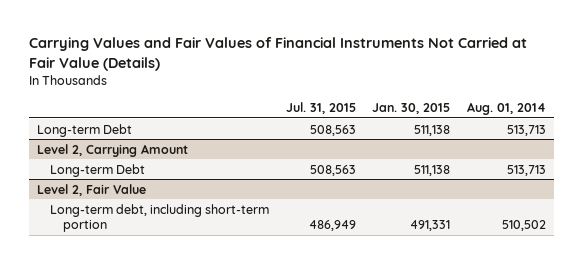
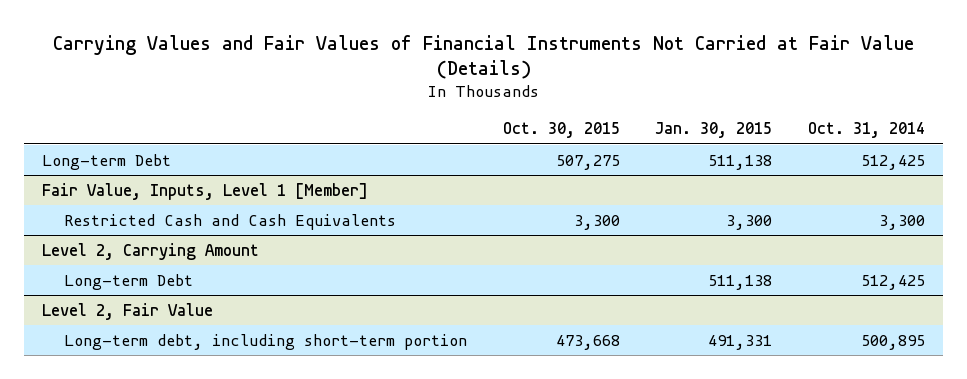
[285,102,356,115] Jul. 31, 2015 -> none
[466,102,546,116] Aug. 01, 2014 -> none
none -> [502,122,620,139] Oct. 30, 2015
none -> [807,122,925,139] Oct. 31, 2014
none -> [42,182,369,200] Fair Value, Inputs, Level 1 [Member]
none -> [63,213,396,230] Restricted Cash and Cash Equivalents

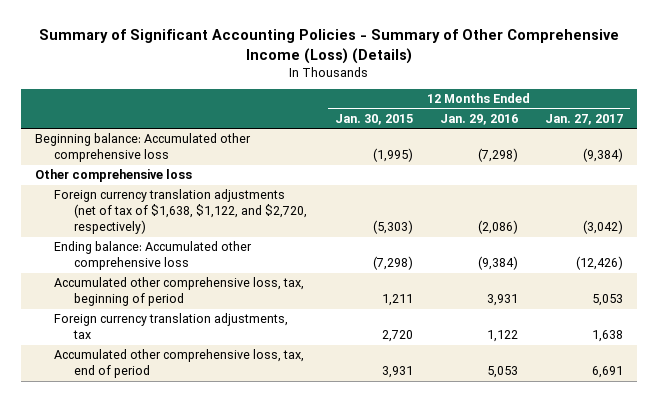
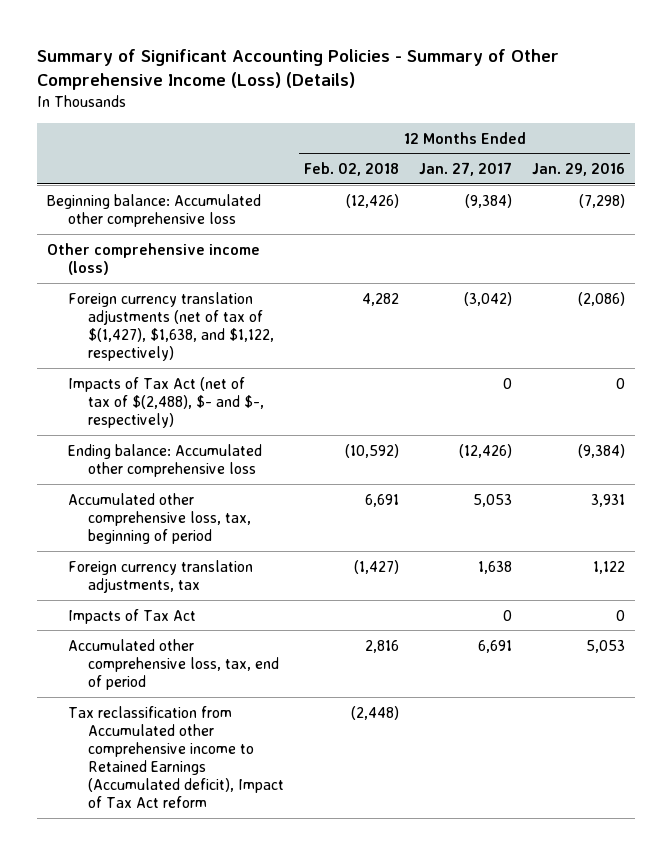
[334,113,413,125] Jan. 30, 2015 -> none
none -> [304,162,400,177] Feb. 02, 2018
[34,169,192,183] Other comprehensive loss -> [47,242,261,275] Other comprehensive income (loss)
[54,189,308,235] Foreign currency translation adjustments (net of tax of $1,638, $1,122, and $2,720, respectively) -> [67,291,275,362] Foreign currency translation adjustments (net of tax of $(1,427), $1,638, and $1,122, respectively)
none -> [67,376,265,428] Impacts of Tax Act (net of tax of $(2,488), $- and $-, respectively)
none -> [67,608,196,624] Impacts of Tax Act
none -> [67,705,285,809] Tax reclassification from Accumulated other comprehensive income to Retained Earnings (Accumulated deficit), Impact of Tax Act reform

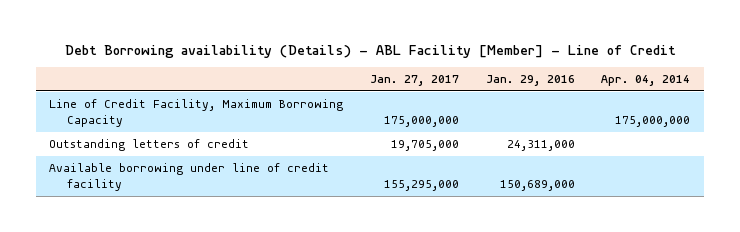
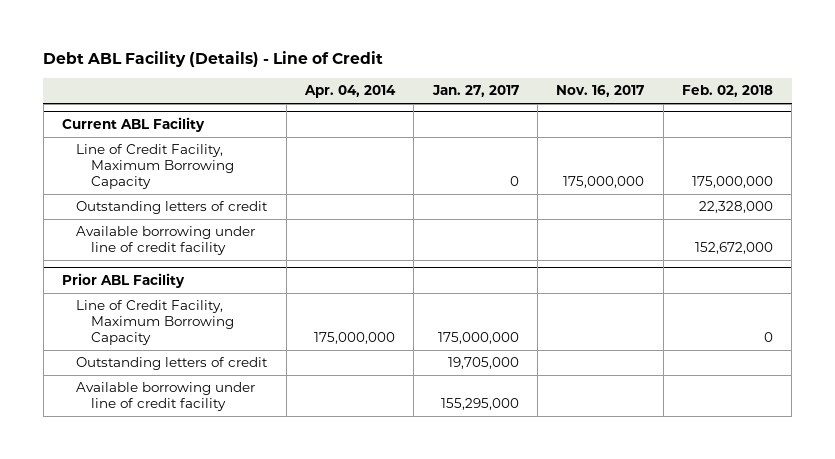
[64,44,676,58] Debt Borrowing availability (Details) - ABL Facility [Member] - Line of Credit -> [43,51,384,68] Debt ABL Facility (Details) - Line of Credit
[485,75,575,87] Jan. 29, 2016 -> none
none -> [556,85,645,98] Nov. 16, 2017
none -> [682,85,774,98] Feb. 02, 2018
none -> [62,117,206,133] Current ABL Facility
none -> [76,144,234,190] Line of Credit Facility, Maximum Borrowing Capacity
none -> [76,201,269,215] Outstanding letters of credit
none -> [76,226,256,256] Available borrowing under line of credit facility
none -> [62,273,186,289] Prior ABL Facility

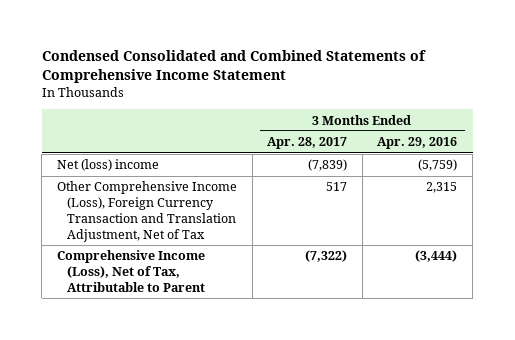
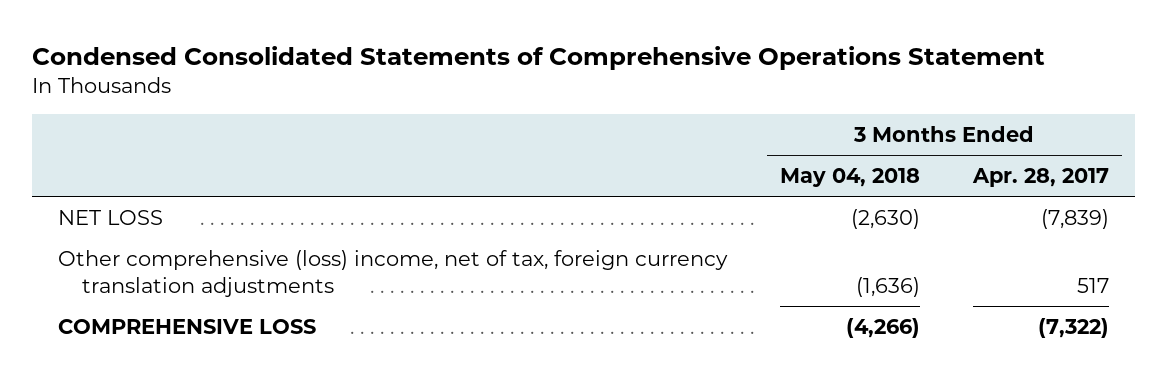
[41,50,426,84] Condensed Consolidated and Combined Statements of Comprehensive Income Statement -> [31,45,1045,70] Condensed Consolidated Statements of Comprehensive Operations Statement
[377,137,458,150] Apr. 29, 2016 -> none
none -> [780,168,921,188] May 04, 2018
[57,159,160,172] Net (loss) income -> [58,209,164,225] NET LOSS
[57,181,238,243] Other Comprehensive Income (Loss), Foreign Currency Transaction and Translation Adjustment, Net of Tax -> [58,249,729,297] Other comprehensive (loss) income, net of tax, foreign currency translation adjustments
[57,250,206,293] Comprehensive Income (Loss), Net of Tax, Attributable to Parent -> [58,318,317,334] COMPREHENSIVE LOSS

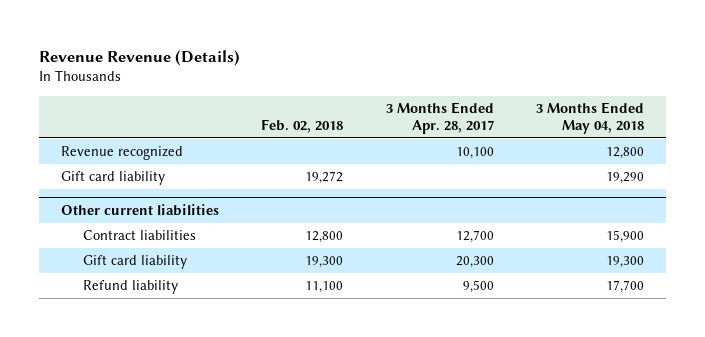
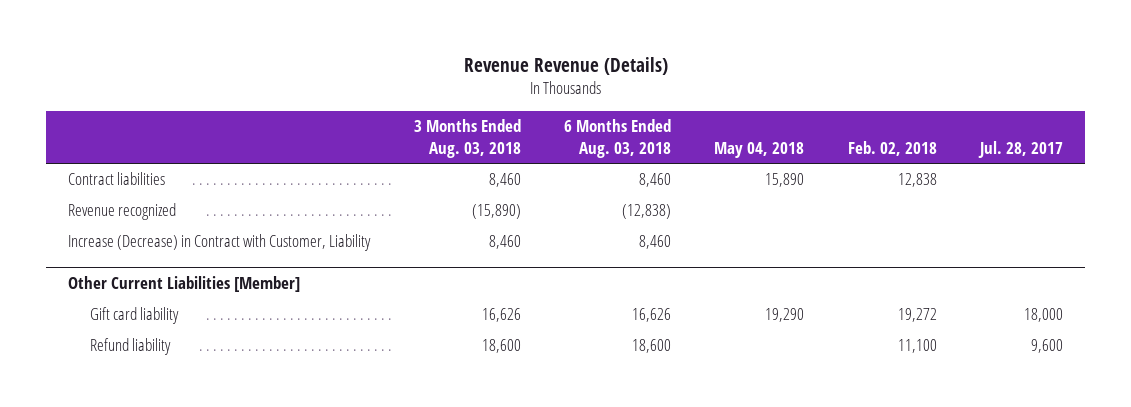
[385,101,494,135] 3 Months Ended Apr. 28, 2017 -> none
[536,101,645,135] 3 Months Ended May 04, 2018 -> none
none -> [413,119,521,158] 3 Months Ended Aug. 03, 2018
none -> [563,119,671,158] 6 Months Ended Aug. 03, 2018
none -> [714,141,805,158] May 04, 2018
none -> [978,140,1064,158] Jul. 28, 2017
none -> [68,172,166,186] Contract liabilities
none -> [68,234,372,252] Increase (Decrease) in Contract with Customer, Liability
none -> [68,276,301,293] Other Current Liabilities [Member]
[60,203,219,216] Other current liabilities -> none
[82,230,196,241] Contract liabilities -> none
[82,255,187,270] Gift card liability -> none

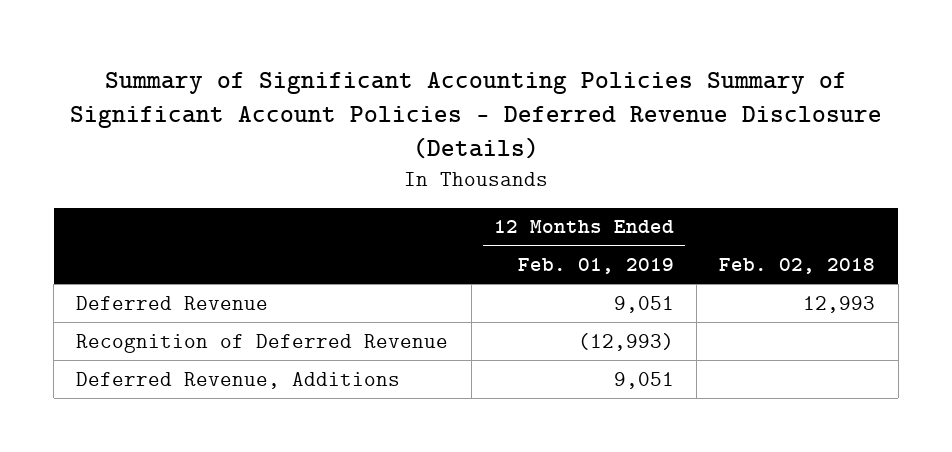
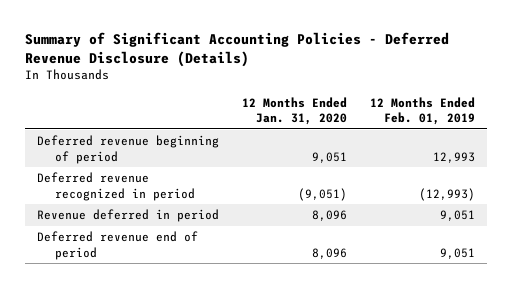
[69,71,882,160] Summary of Significant Accounting Policies Summary of Significant Account Policies - Deferred Revenue Disclosure (Details) -> [25,31,450,67] Summary of Significant Accounting Policies - Deferred Revenue Disclosure (Details)
[719,257,876,274] Feb. 02, 2018 -> none
none -> [241,96,347,126] 12 Months Ended Jan. 31, 2020
[76,295,269,310] Deferred Revenue -> [36,135,219,164] Deferred revenue beginning of period
[613,295,674,313] 9,051 -> [433,151,476,163] 12,993
[76,333,449,353] Recognition of Deferred Revenue -> [36,172,196,201] Deferred revenue recognized in period
[76,371,401,389] Deferred Revenue, Additions -> [36,209,219,223] Revenue deferred in period
none -> [36,231,198,260] Deferred revenue end of period

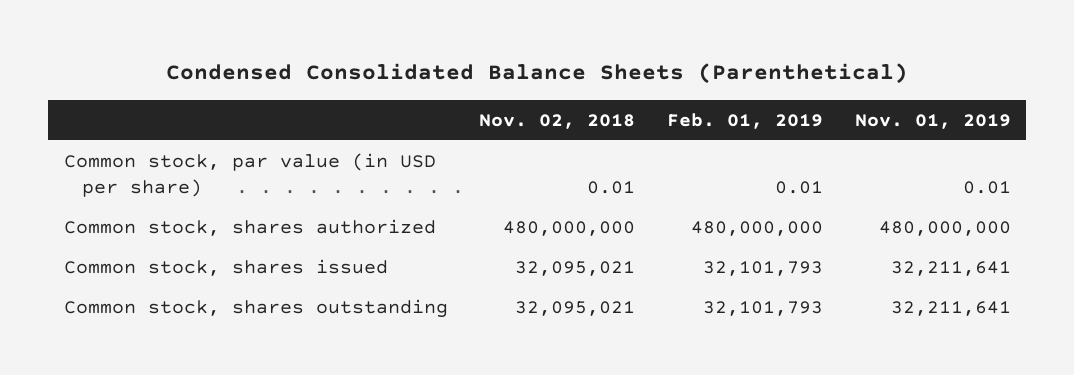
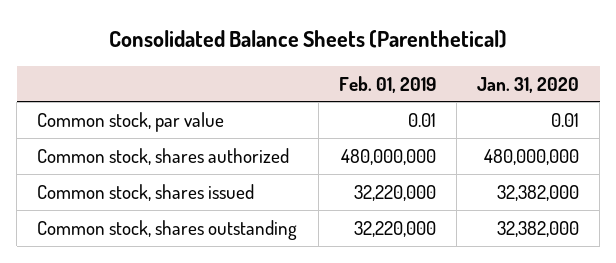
[166,63,909,85] Condensed Consolidated Balance Sheets (Parenthetical) -> [109,29,508,48] Consolidated Balance Sheets (Parenthetical)
[479,113,636,129] Nov. 02, 2018 -> none
[854,113,1011,129] Nov. 01, 2019 -> none
none -> [476,76,579,93] Jan. 31, 2020
[63,153,436,197] Common stock, par value (in USD per share) -> [37,111,225,132] Common stock, par value
[703,261,824,277] 32,101,793 -> [353,184,436,201] 32,220,000
[703,301,824,317] 32,101,793 -> [353,220,436,237] 32,220,000

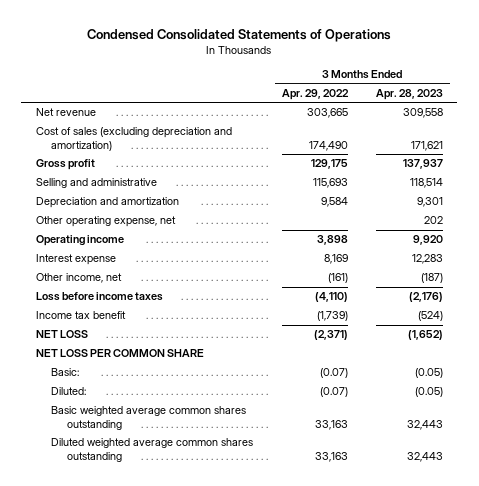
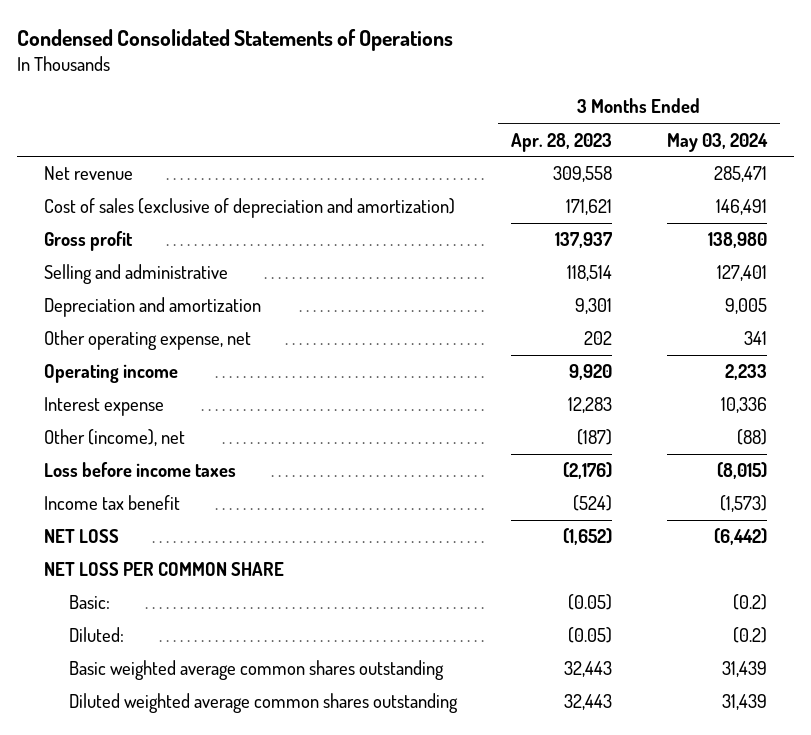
[281,89,349,101] Apr. 29, 2022 -> none
none -> [666,132,768,152] May 03, 2024
[35,127,232,151] Cost of sales (excluding depreciation and amortization) -> [44,198,456,219] Cost of sales (exclusive of depreciation and amortization)
[35,273,122,284] Other income, net -> [44,429,186,447] Other (income), net

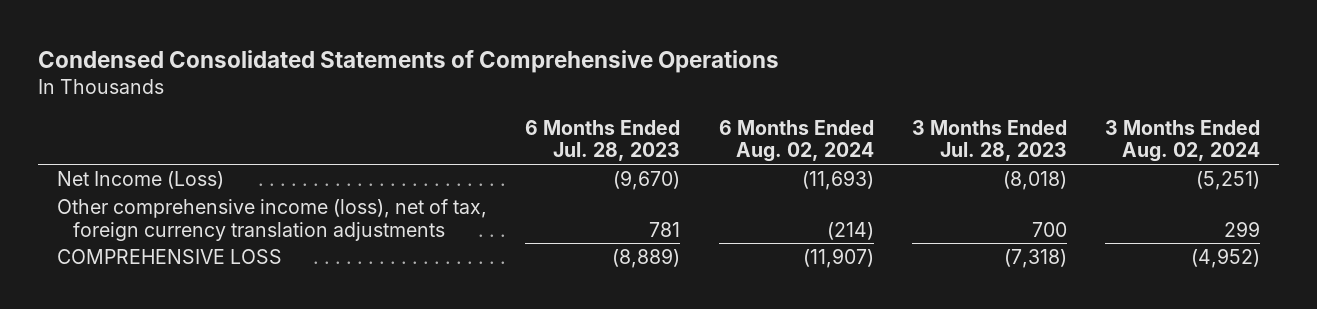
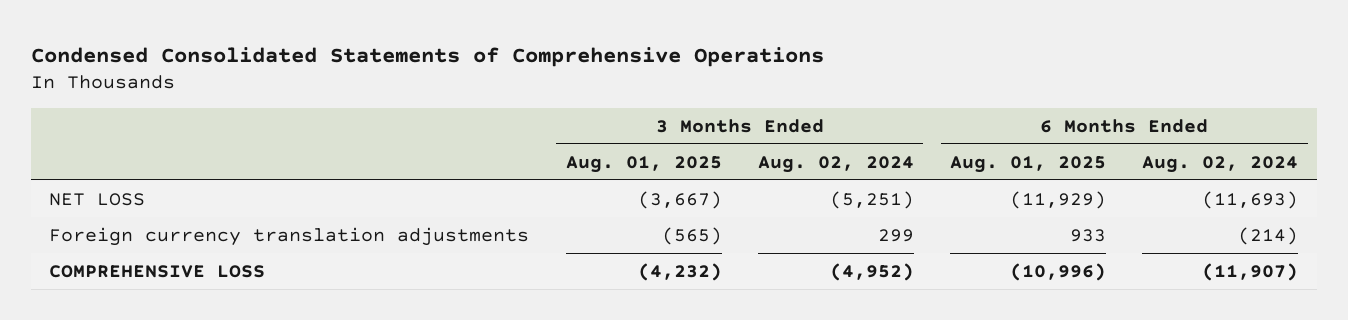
[525,119,681,162] 6 Months Ended Jul. 28, 2023 -> none
[911,119,1067,162] 3 Months Ended Jul. 28, 2023 -> none
none -> [565,155,722,173] Aug. 01, 2025
none -> [950,155,1107,173] Aug. 01, 2025
[57,170,225,189] Net Income (Loss) -> [49,192,146,206] NET LOSS
[57,198,488,241] Other comprehensive income (loss), net of tax, foreign currency translation adjustments -> [49,226,530,246] Foreign currency translation adjustments

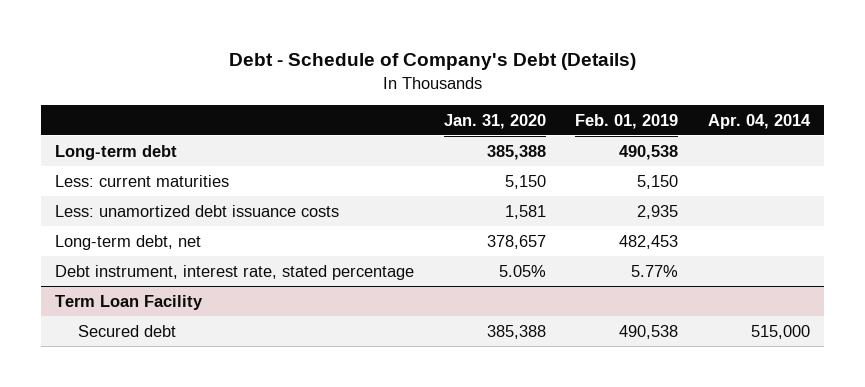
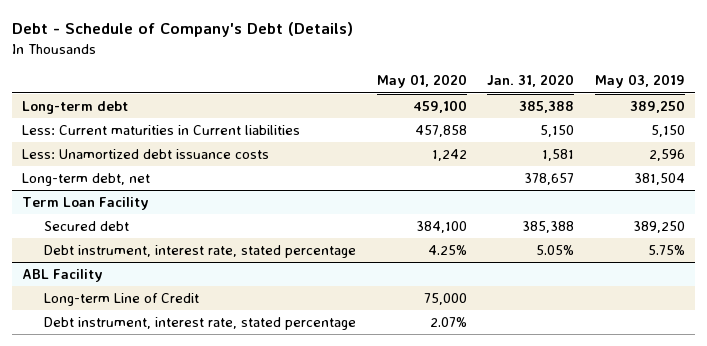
[575,113,679,129] Feb. 01, 2019 -> none
[707,113,811,129] Apr. 04, 2014 -> none
none -> [376,74,467,89] May 01, 2020
none -> [594,74,685,89] May 03, 2019
[55,174,230,187] Less: current maturities -> [22,125,301,136] Less: Current maturities in Current liabilities
[55,204,340,217] Less: unamortized debt issuance costs -> [22,149,270,160] Less: Unamortized debt issuance costs
[55,264,415,280] Debt instrument, interest rate, stated percentage -> none
none -> [44,245,357,259] Debt instrument, interest rate, stated percentage
none -> [22,269,104,283] ABL Facility
none -> [44,293,200,307] Long-term Line of Credit
none -> [44,317,357,331] Debt instrument, interest rate, stated percentage

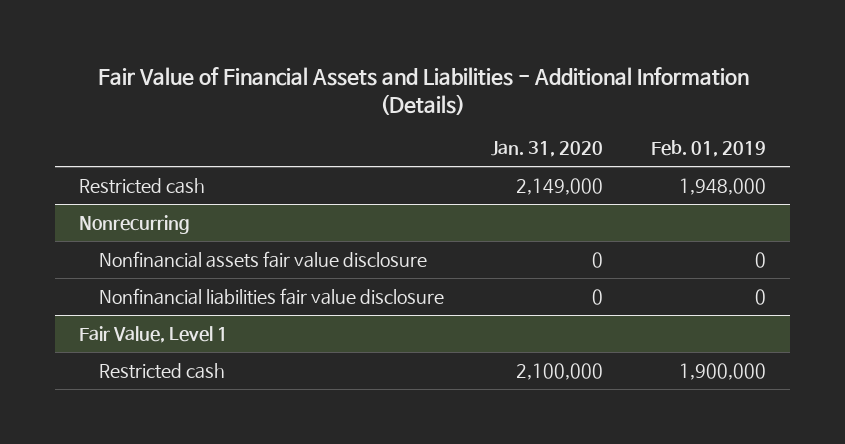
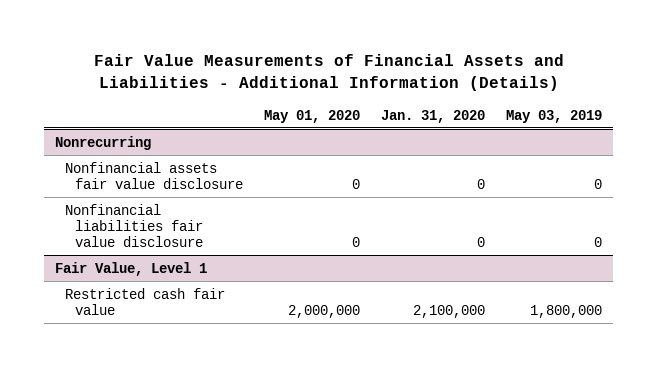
[97,66,749,115] Fair Value of Financial Assets and Liabilities - Additional Information (Details) -> [93,54,564,92] Fair Value Measurements of Financial Assets and Liabilities - Additional Information (Details)
[650,140,766,158] Feb. 01, 2019 -> none
none -> [263,109,360,123] May 01, 2020
none -> [506,109,603,123] May 03, 2019
[79,177,206,194] Restricted cash -> none
[98,362,225,379] Restricted cash -> [64,287,225,315] Restricted cash fair value

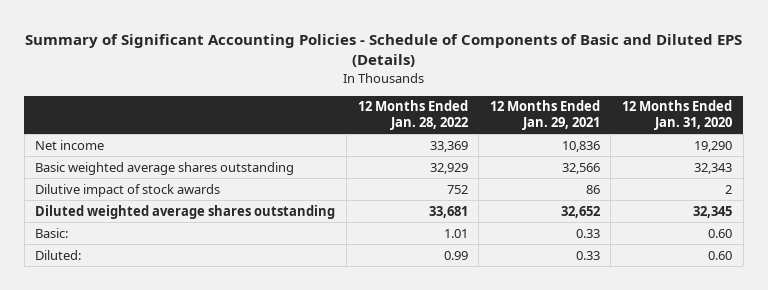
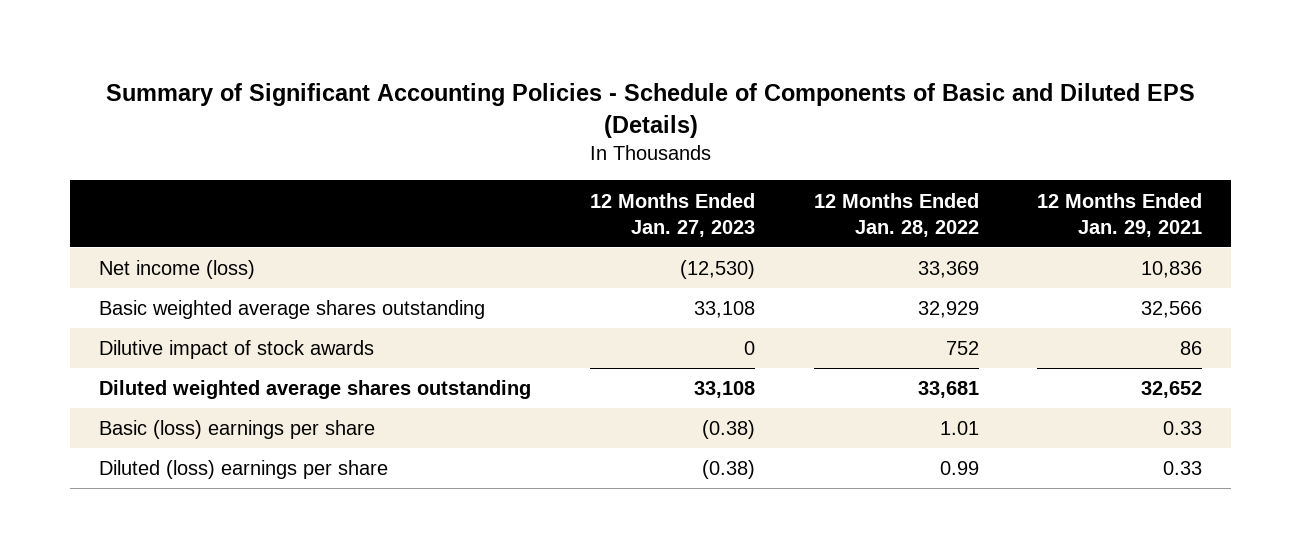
[622,100,733,131] 12 Months Ended Jan. 31, 2020 -> none
none -> [589,192,755,237] 12 Months Ended Jan. 27, 2023
[35,139,105,150] Net income -> [99,260,256,280] Net income (loss)
[35,227,69,238] Basic: -> [99,420,376,440] Basic (loss) earnings per share
[35,249,82,260] Diluted: -> [99,460,389,480] Diluted (loss) earnings per share

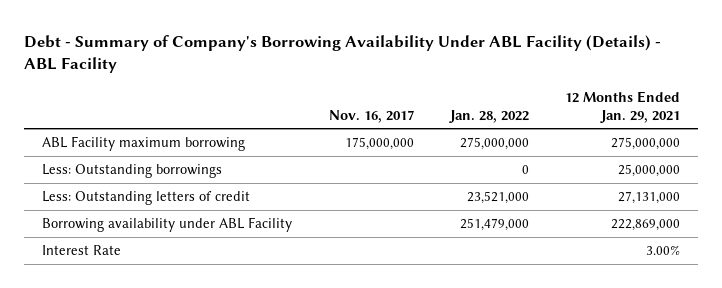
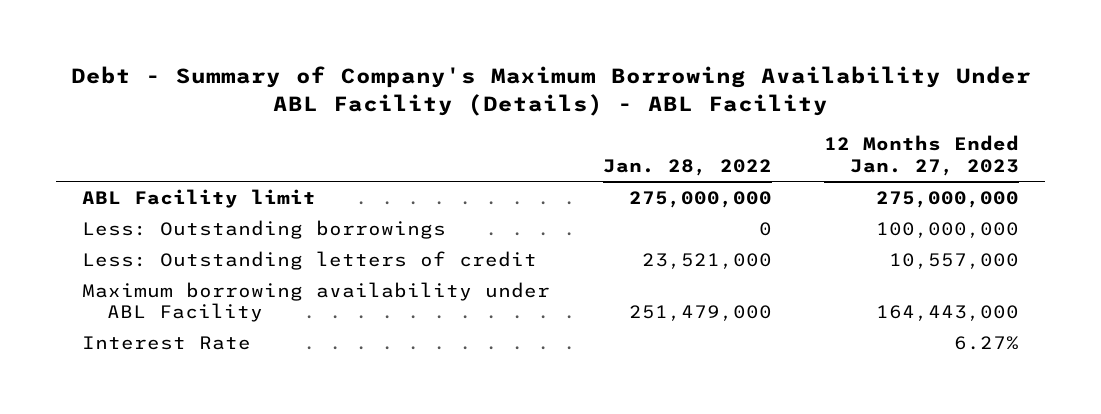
[24,34,662,74] Debt - Summary of Company's Borrowing Availability Under ABL Facility (Details) - ABL Facility -> [70,66,1031,116] Debt - Summary of Company's Maximum Borrowing Availability Under ABL Facility (Details) - ABL Facility
[328,109,414,123] Nov. 16, 2017 -> none
[565,91,681,123] 12 Months Ended Jan. 29, 2021 -> none
none -> [823,135,1019,176] 12 Months Ended Jan. 27, 2023
[42,136,246,152] ABL Facility maximum borrowing -> [82,188,317,208] ABL Facility limit
[42,217,293,233] Borrowing availability under ABL Facility -> [82,281,551,323] Maximum borrowing availability under ABL Facility

